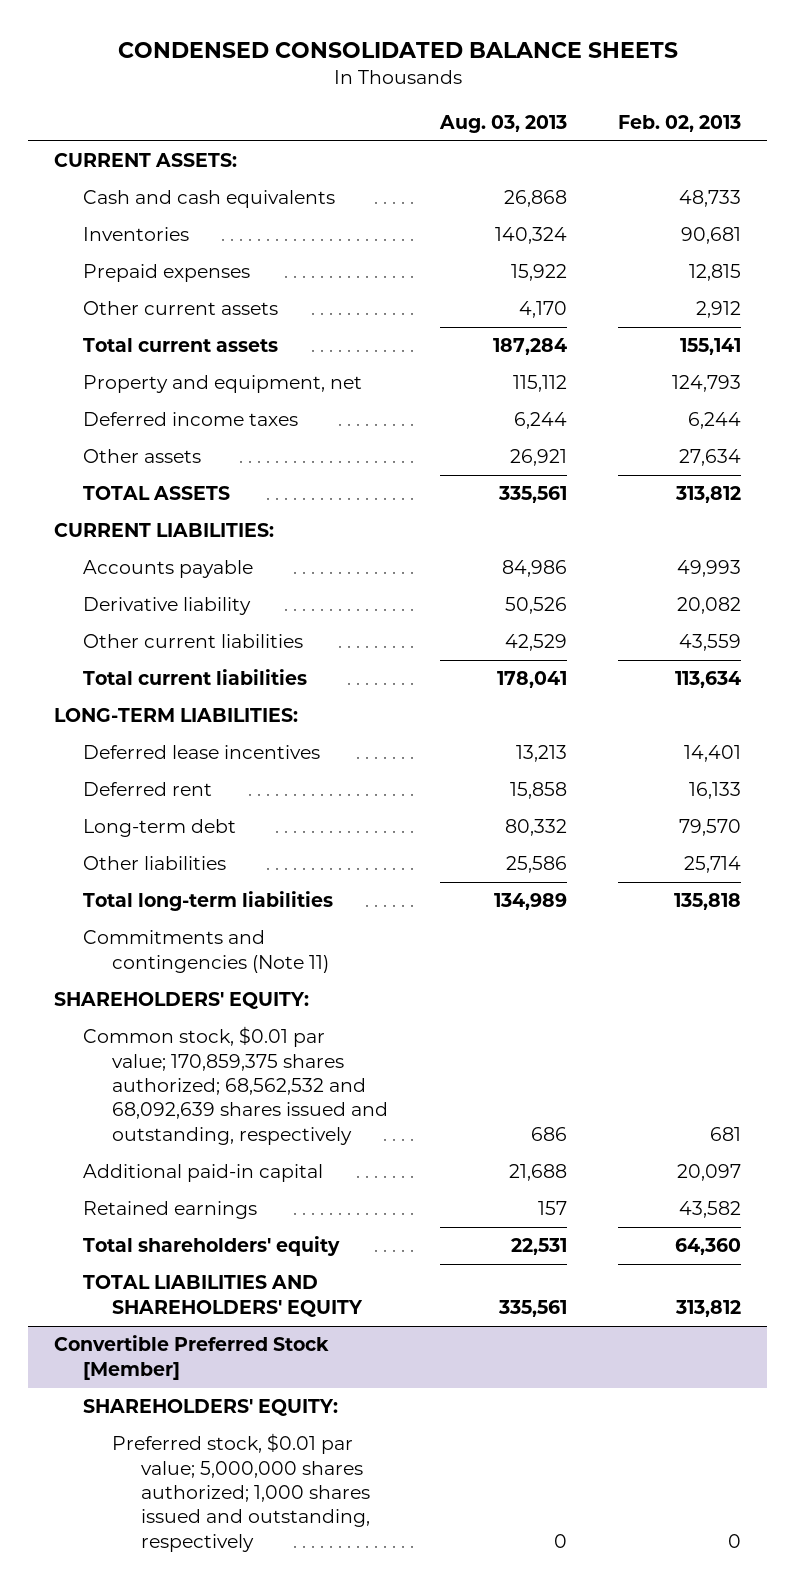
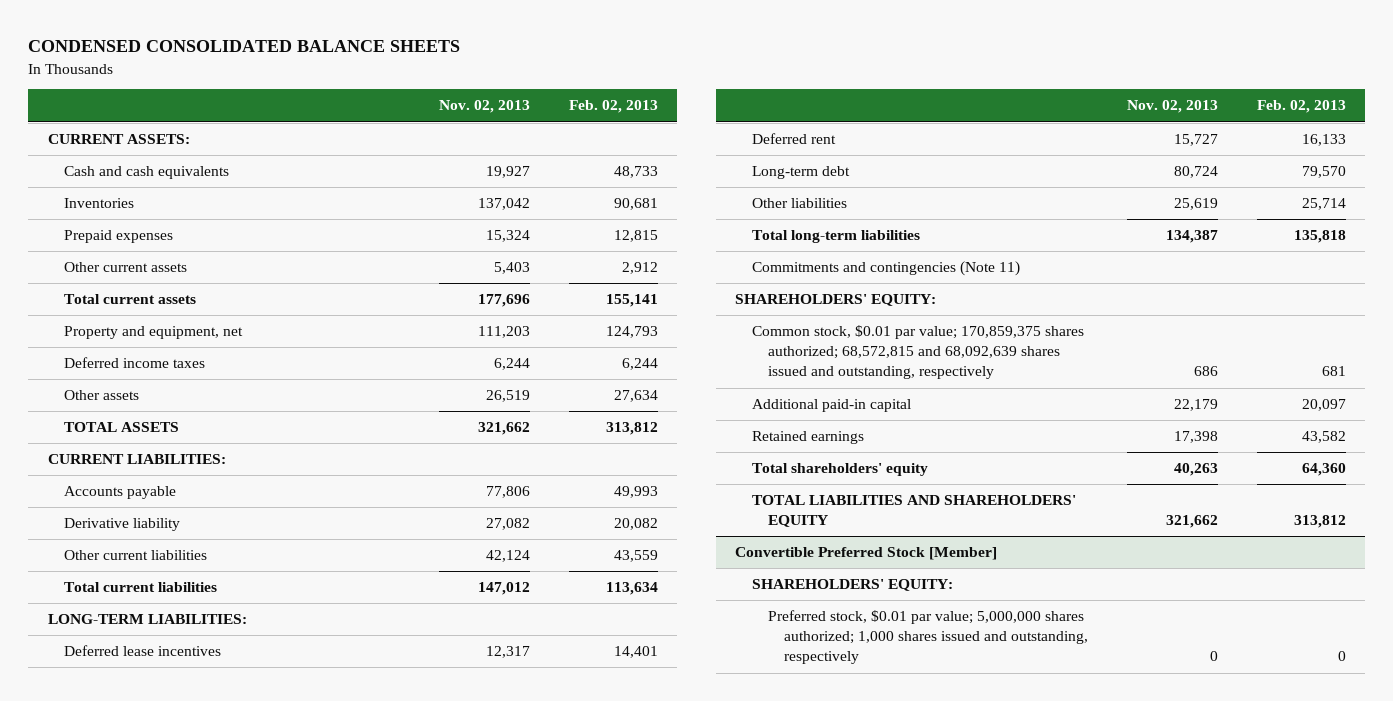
[438,114,567,133] Aug. 03, 2013 -> none
none -> [438,100,530,114] Nov. 02, 2013
[83,1026,388,1145] Common stock, $0.01 par value; 170,859,375 shares authorized; 68,562,532 and 68,092,639 shares issued and outstanding, respectively -> [751,325,1084,380] Common stock, $0.01 par value; 170,859,375 shares authorized; 68,572,815 and 68,092,639 shares issued and outstanding, respectively

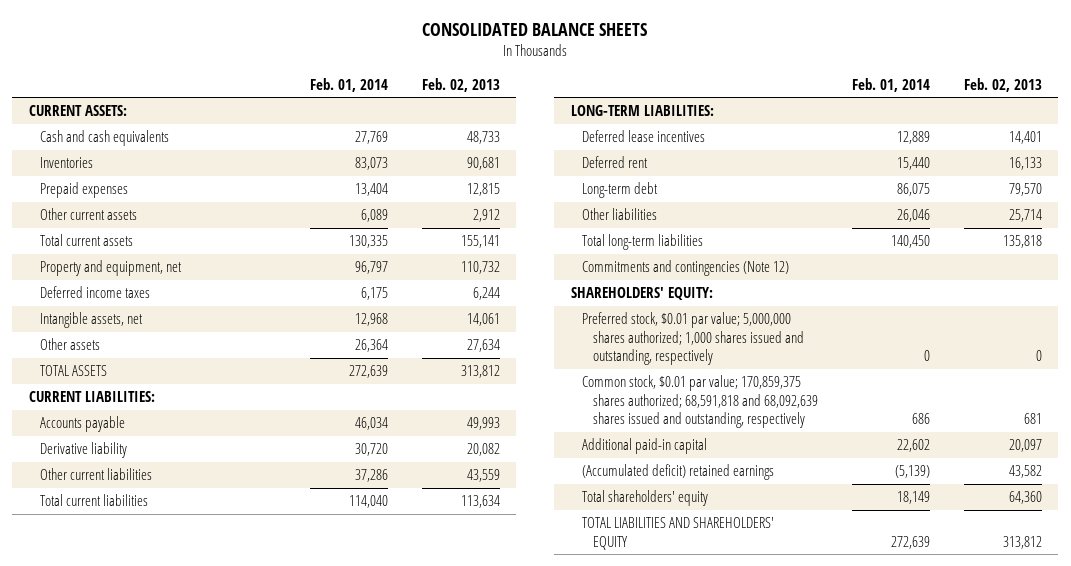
[28,40,461,53] CONDENSED CONSOLIDATED BALANCE SHEETS -> [422,22,648,36] CONSOLIDATED BALANCE SHEETS
[438,100,530,114] Nov. 02, 2013 -> none
none -> [309,77,388,92] Feb. 01, 2014
[605,326,658,339] 124,793 -> [460,261,500,275] 110,732
none -> [40,312,144,329] Intangible assets, net
[751,261,1020,277] Commitments and contingencies (Note 11) -> [582,260,790,277] Commitments and contingencies (Note 12)
none -> [582,312,805,366] Preferred stock, $0.01 par value; 5,000,000 shares authorized; 1,000 shares issued and outstanding, respectively
[751,325,1084,380] Common stock, $0.01 par value; 170,859,375 shares authorized; 68,572,815 and 68,092,639 shares issued and outstanding, respectively -> [582,375,819,429] Common stock, $0.01 par value; 170,859,375 shares authorized; 68,591,818 and 68,092,639 shares issued and outstanding, respectively
[751,431,864,445] Retained earnings -> [582,464,775,481] (Accumulated deficit) retained earnings
[735,547,998,561] Convertible Preferred Stock [Member] -> none
[751,579,953,592] SHAREHOLDERS' EQUITY: -> none
[767,610,1088,665] Preferred stock, $0.01 par value; 5,000,000 shares authorized; 1,000 shares issued and outstanding, respectively -> none

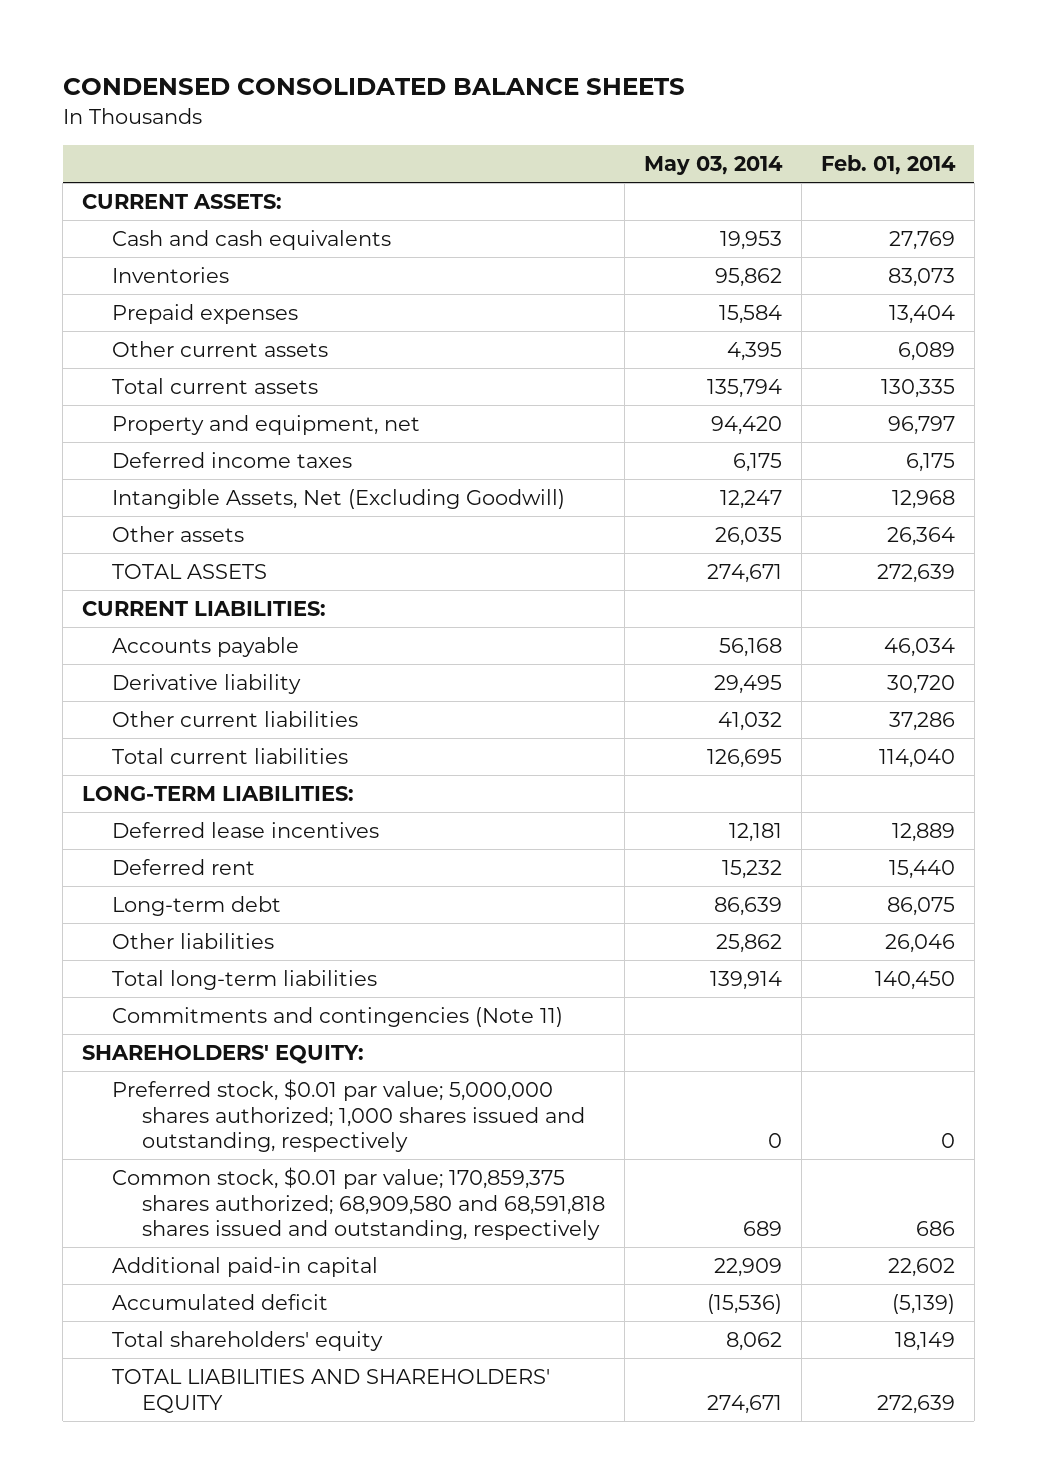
[422,22,648,36] CONSOLIDATED BALANCE SHEETS -> [62,78,685,96] CONDENSED CONSOLIDATED BALANCE SHEETS
[421,77,500,92] Feb. 02, 2013 -> none
none -> [644,156,784,176] May 03, 2014
[40,312,144,329] Intangible assets, net -> [112,488,566,509] Intangible Assets, Net (Excluding Goodwill)
[582,260,790,277] Commitments and contingencies (Note 12) -> [112,1006,564,1027] Commitments and contingencies (Note 11)
[582,375,819,429] Common stock, $0.01 par value; 170,859,375 shares authorized; 68,591,818 and 68,092,639 shares issued and outstanding, respectively -> [112,1166,606,1241] Common stock, $0.01 par value; 170,859,375 shares authorized; 68,909,580 and 68,591,818 shares issued and outstanding, respectively
[582,464,775,481] (Accumulated deficit) retained earnings -> [112,1293,329,1310] Accumulated deficit

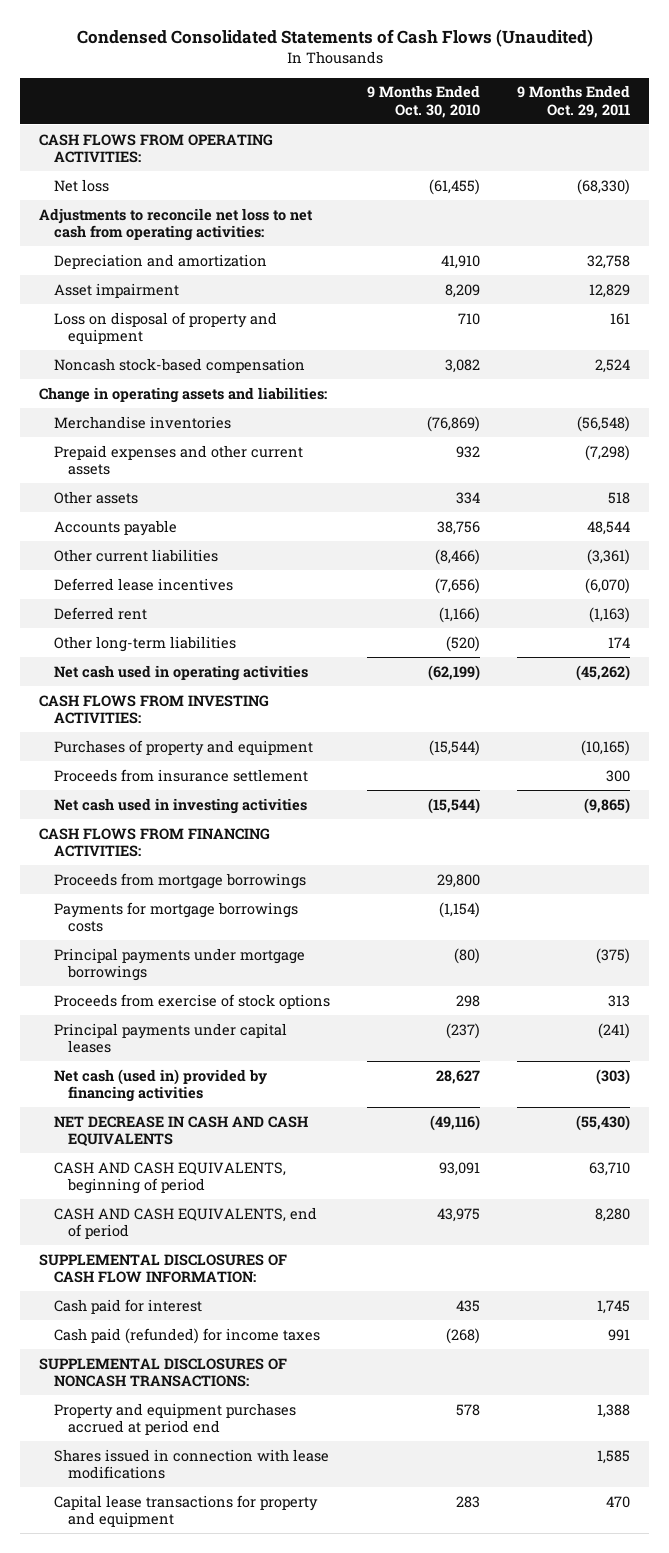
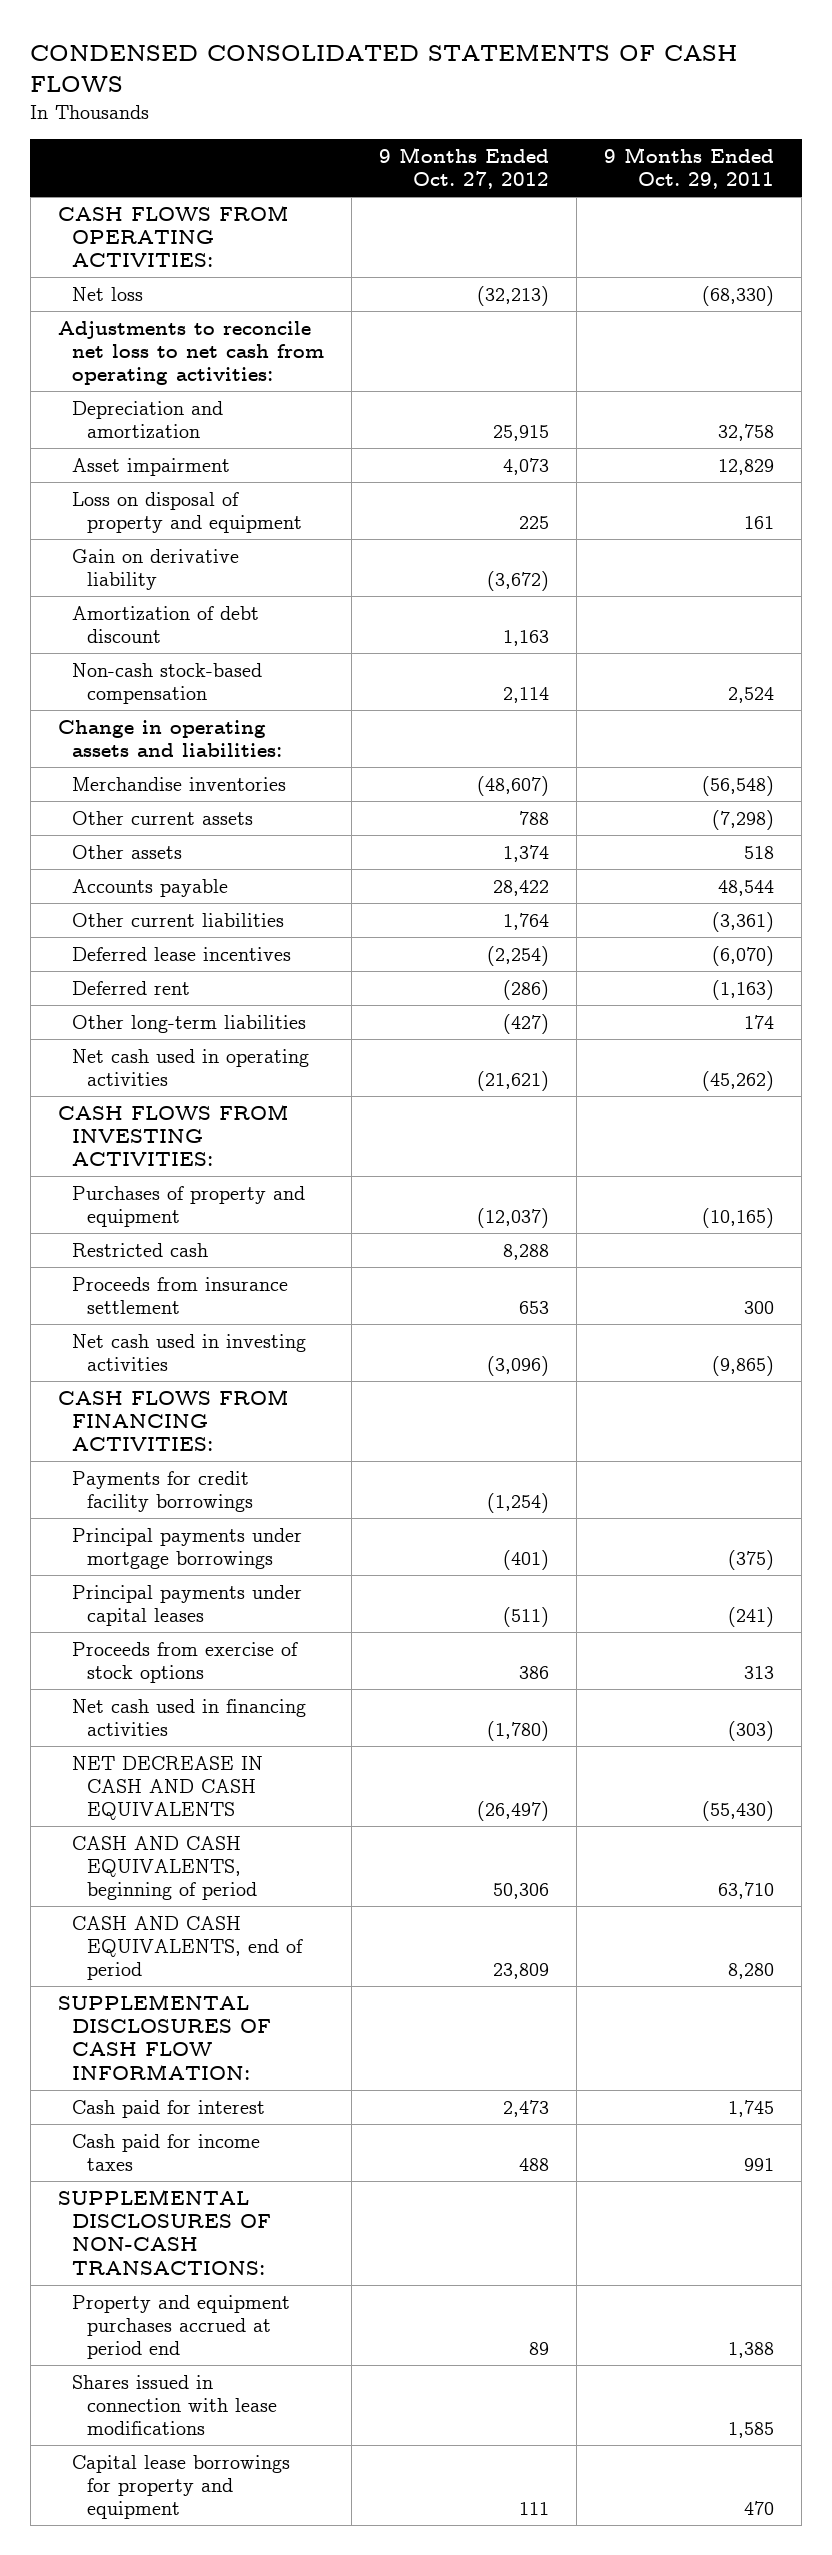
[76,29,593,48] Condensed Consolidated Statements of Cash Flows (Unaudited) -> [30,44,738,93] CONDENSED CONSOLIDATED STATEMENTS OF CASH FLOWS
[367,85,481,118] 9 Months Ended Oct. 30, 2010 -> none
none -> [379,147,550,190] 9 Months Ended Oct. 27, 2012
none -> [72,548,240,591] Gain on derivative liability
none -> [72,605,260,644] Amortization of debt discount
[53,357,305,373] Noncash stock-based compensation -> [72,662,263,705] Non-cash stock-based compensation
[53,444,303,476] Prepaid expenses and other current assets -> [72,810,254,825] Other current assets
none -> [72,1242,209,1257] Restricted cash
[53,872,306,889] Proceeds from mortgage borrowings -> none
[53,901,298,933] Payments for mortgage borrowings costs -> none
none -> [72,1470,254,1513] Payments for credit facility borrowings
[53,993,330,1009] Proceeds from exercise of stock options -> [72,1641,299,1684] Proceeds from exercise of stock options
[53,1068,267,1103] Net cash (used in) provided by financing activities -> [72,1698,307,1737] Net cash used in financing activities
[53,1327,320,1344] Cash paid (refunded) for income taxes -> [72,2133,261,2172] Cash paid for income taxes
[38,1357,287,1388] SUPPLEMENTAL DISCLOSURES OF NONCASH TRANSACTIONS: -> [57,2188,272,2275] SUPPLEMENTAL DISCLOSURES OF NON-CASH TRANSACTIONS:
[53,1494,318,1528] Capital lease transactions for property and equipment -> [72,2454,291,2520] Capital lease borrowings for property and equipment

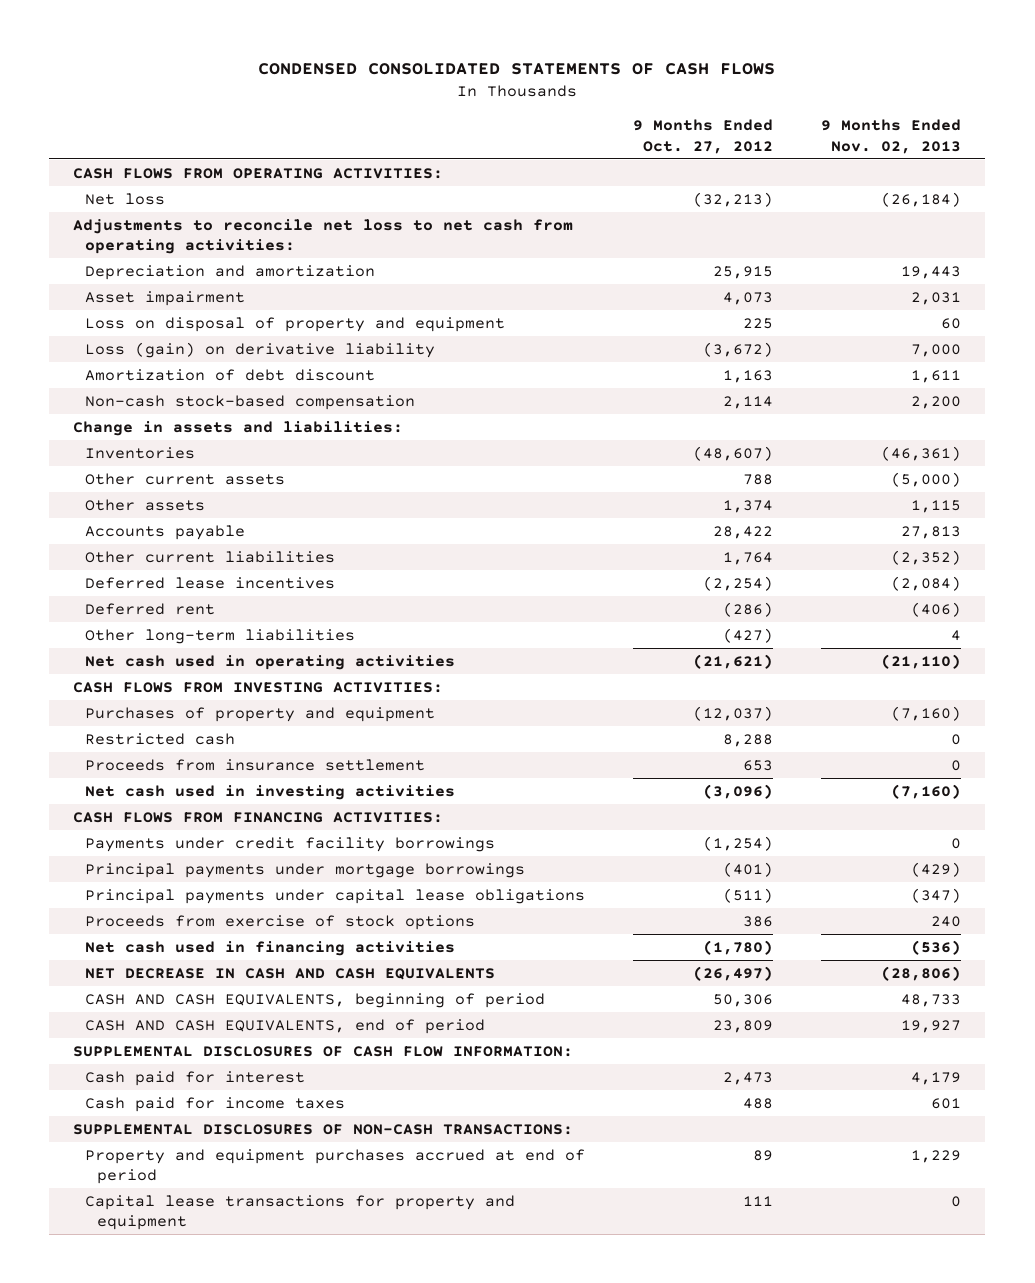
[604,147,775,190] 9 Months Ended Oct. 29, 2011 -> none
none -> [821,119,962,154] 9 Months Ended Nov. 02, 2013
[72,548,240,591] Gain on derivative liability -> [85,341,436,358] Loss (gain) on derivative liability
[57,719,283,758] Change in operating assets and liabilities: -> [73,420,404,436] Change in assets and liabilities:
[72,776,287,791] Merchandise inventories -> [85,446,196,459] Inventories
[72,1470,254,1513] Payments for credit facility borrowings -> [85,836,496,852] Payments under credit facility borrowings
[72,1584,303,1627] Principal payments under capital leases -> [85,888,586,904] Principal payments under capital lease obligations
[72,2374,278,2436] Shares issued in connection with lease modifications -> none
[72,2294,291,2360] Property and equipment purchases accrued at period end -> [85,1148,586,1184] Property and equipment purchases accrued at end of period
[72,2454,291,2520] Capital lease borrowings for property and equipment -> [85,1194,516,1230] Capital lease transactions for property and equipment

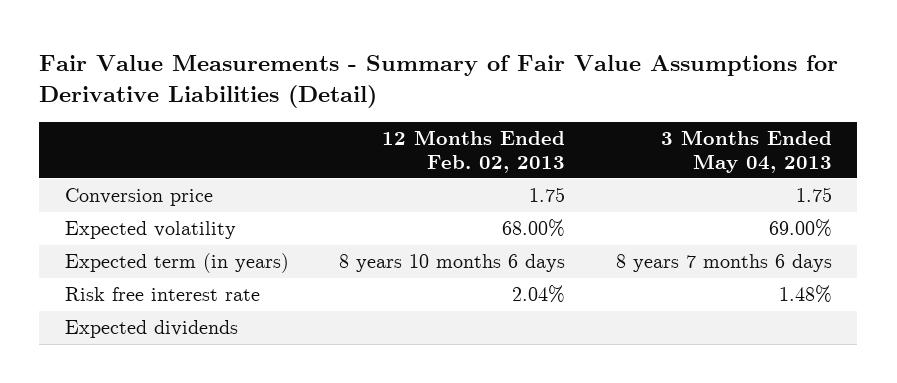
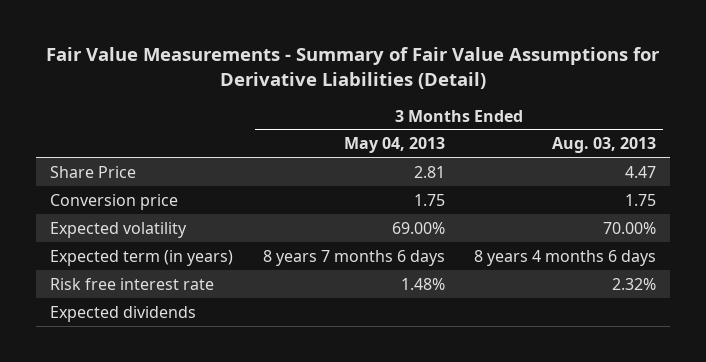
[382,130,566,173] 12 Months Ended Feb. 02, 2013 -> none
none -> [551,137,656,154] Aug. 03, 2013
none -> [50,165,137,178] Share Price

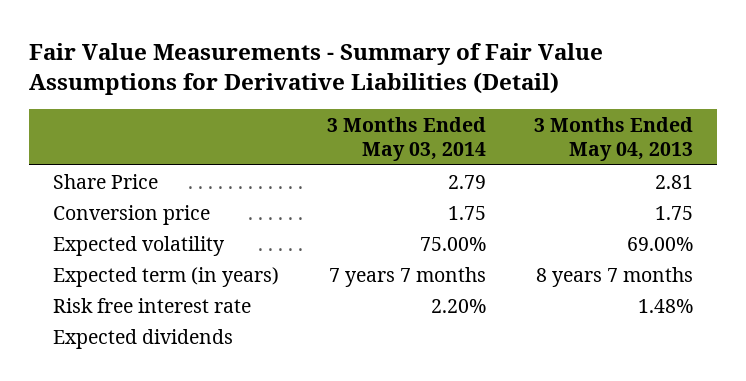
[551,137,656,154] Aug. 03, 2013 -> none
none -> [327,116,487,162] 3 Months Ended May 03, 2014
[262,249,445,266] 8 years 7 months 6 days -> [535,266,693,287] 8 years 7 months

